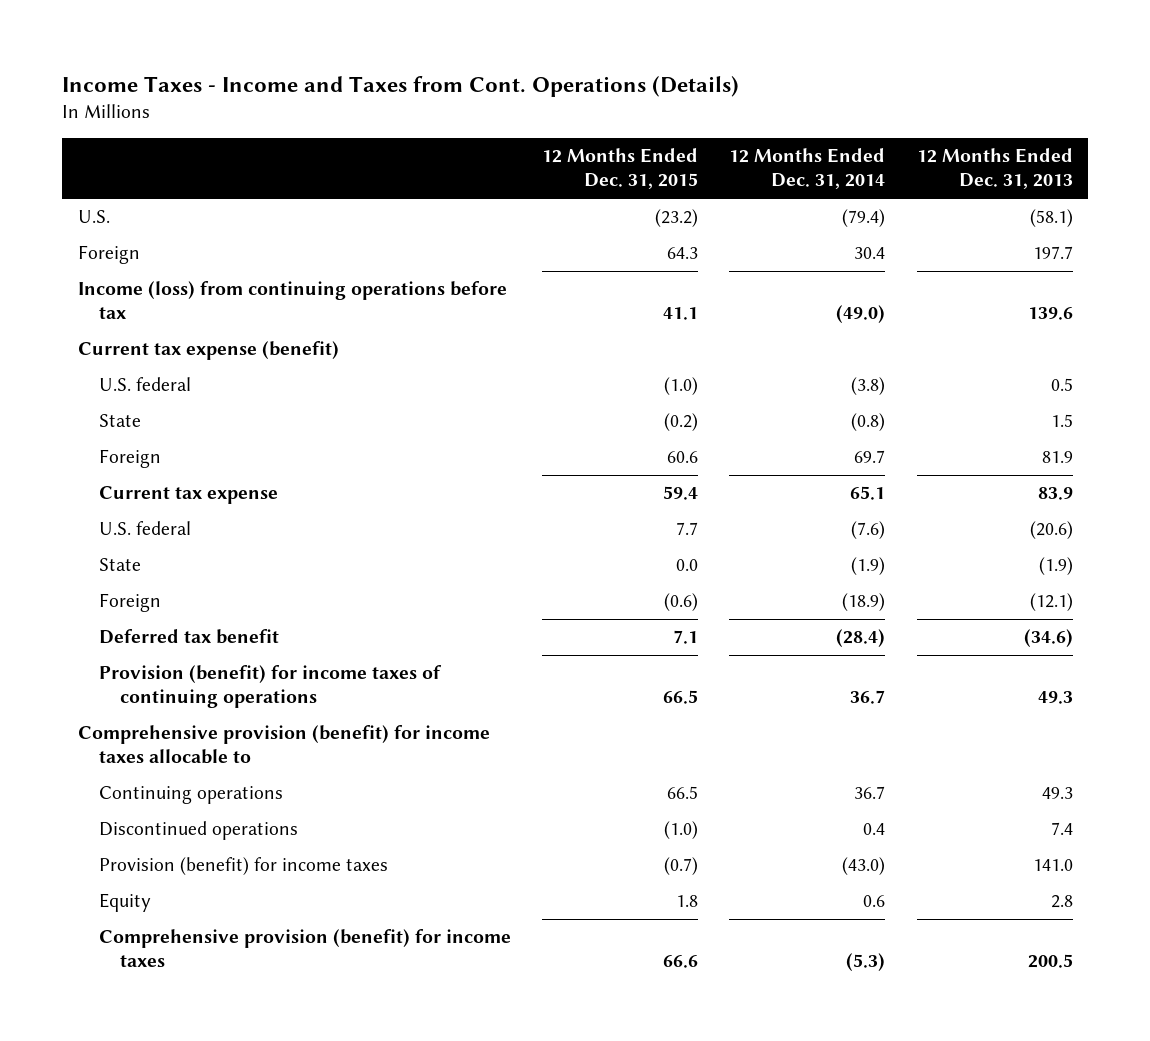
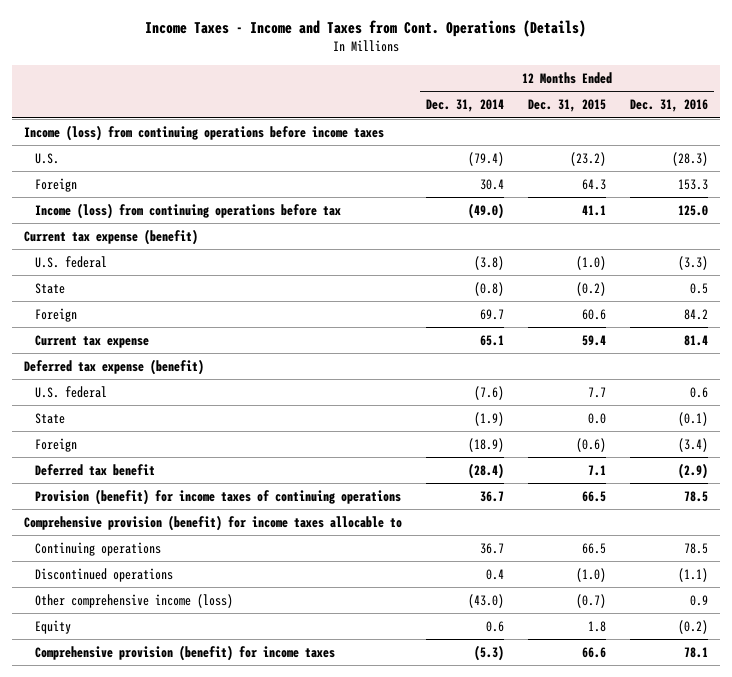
[916,148,1073,190] 12 Months Ended Dec. 31, 2013 -> none
none -> [630,99,709,113] Dec. 31, 2016
none -> [23,124,384,141] Income (loss) from continuing operations before income taxes
none -> [23,358,204,375] Deferred tax expense (benefit)
[98,857,388,876] Provision (benefit) for income taxes -> [34,593,233,608] Other comprehensive income (loss)

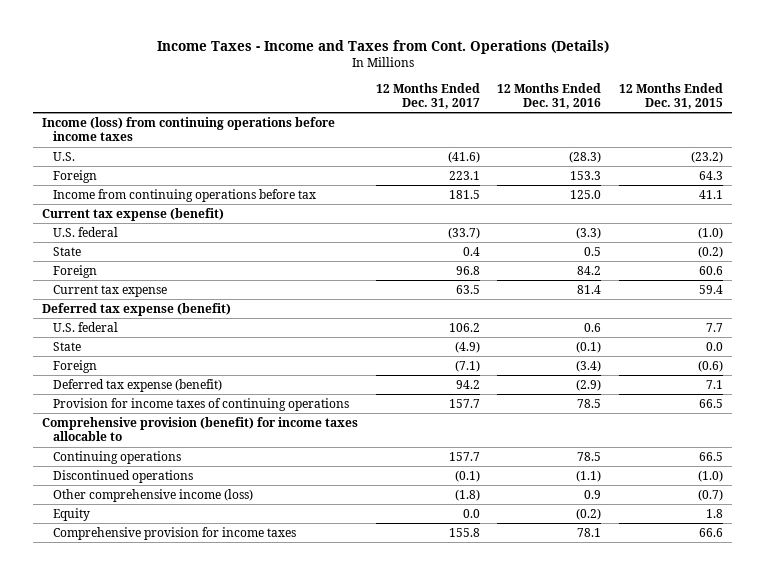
[426,99,505,113] Dec. 31, 2014 -> none
none -> [375,82,480,110] 12 Months Ended Dec. 31, 2017
[34,202,341,219] Income (loss) from continuing operations before tax -> [53,188,317,202] Income from continuing operations before tax
[34,463,155,476] Deferred tax benefit -> [53,378,223,392] Deferred tax expense (benefit)
[34,488,401,505] Provision (benefit) for income taxes of continuing operations -> [53,397,350,411] Provision for income taxes of continuing operations
[34,644,335,661] Comprehensive provision (benefit) for income taxes -> [53,526,297,540] Comprehensive provision for income taxes

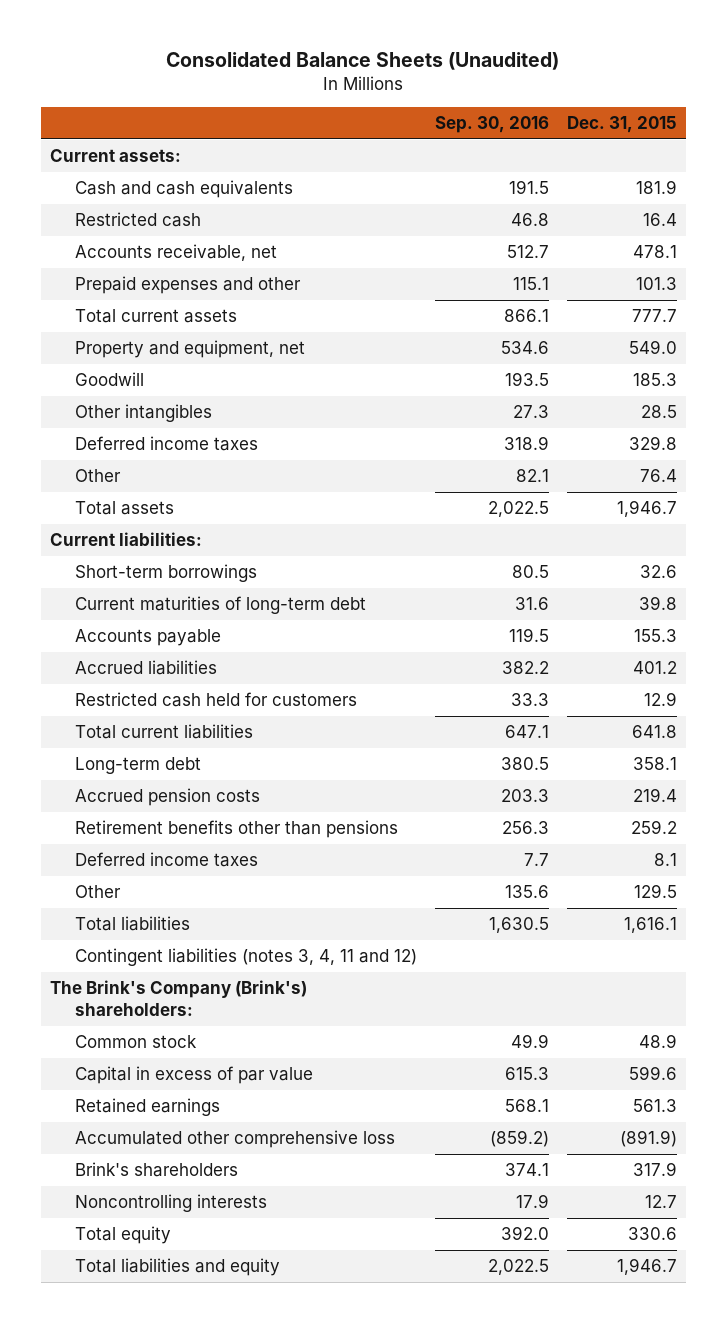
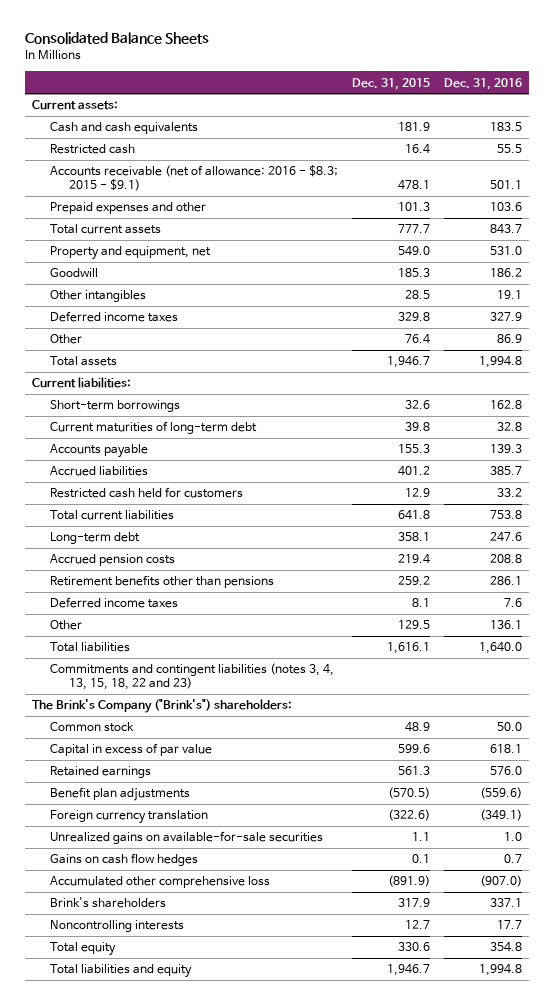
[166,52,560,71] Consolidated Balance Sheets (Unaudited) -> [24,32,209,45] Consolidated Balance Sheets
[434,116,549,134] Sep. 30, 2016 -> none
none -> [444,77,523,90] Dec. 31, 2016
[74,243,277,261] Accounts receivable, net -> [50,165,339,192] Accounts receivable (net of allowance: 2016 - $8.3; 2015 - $9.1)
[74,947,417,966] Contingent liabilities (notes 3, 4, 11 and 12) -> [50,663,335,691] Commitments and contingent liabilities (notes 3, 4, 13, 15, 18, 22 and 23)
[49,979,307,1017] The Brink's Company (Brink's) shareholders: -> [31,699,292,714] The Brink's Company ("Brink's") shareholders:
none -> [50,787,191,802] Benefit plan adjustments
none -> [50,810,209,825] Foreign currency translation
none -> [50,831,324,845] Unrealized gains on available-for-sale securities
none -> [50,853,199,867] Gains on cash flow hedges

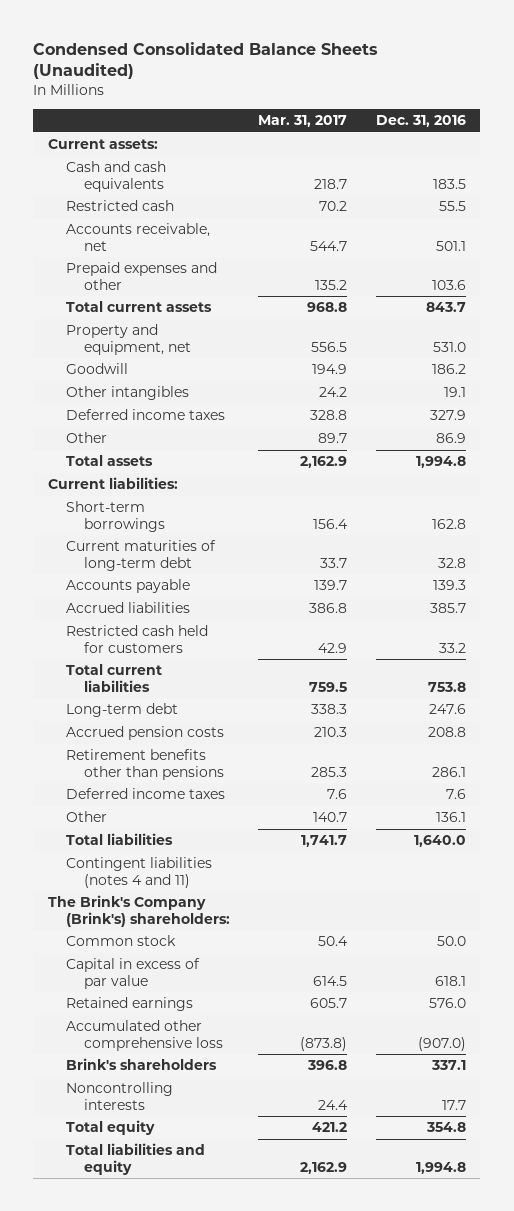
[24,32,209,45] Consolidated Balance Sheets -> [33,41,379,80] Condensed Consolidated Balance Sheets (Unaudited)
[352,77,431,90] Dec. 31, 2015 -> none
none -> [258,115,348,128] Mar. 31, 2017
[50,165,339,192] Accounts receivable (net of allowance: 2016 - $8.3; 2015 - $9.1) -> [65,223,210,251] Accounts receivable, net
[50,663,335,691] Commitments and contingent liabilities (notes 3, 4, 13, 15, 18, 22 and 23) -> [65,857,212,888] Contingent liabilities (notes 4 and 11)
[31,699,292,714] The Brink's Company ("Brink's") shareholders: -> [47,895,230,927] The Brink's Company (Brink's) shareholders:
[50,787,191,802] Benefit plan adjustments -> none
[50,810,209,825] Foreign currency translation -> none
[50,831,324,845] Unrealized gains on available-for-sale securities -> none
[50,853,199,867] Gains on cash flow hedges -> none

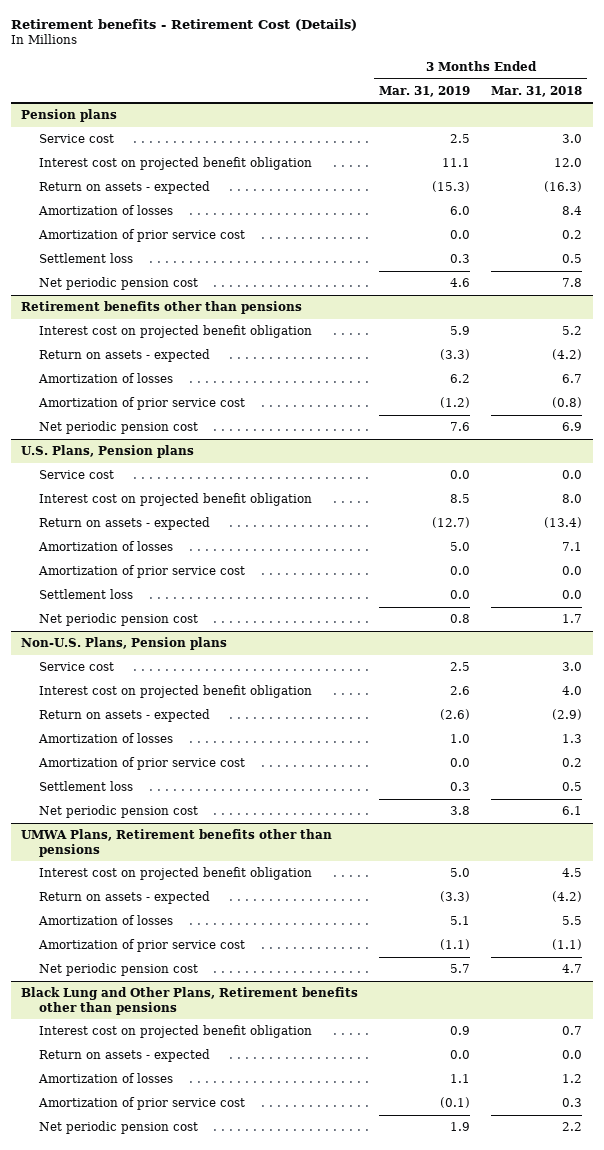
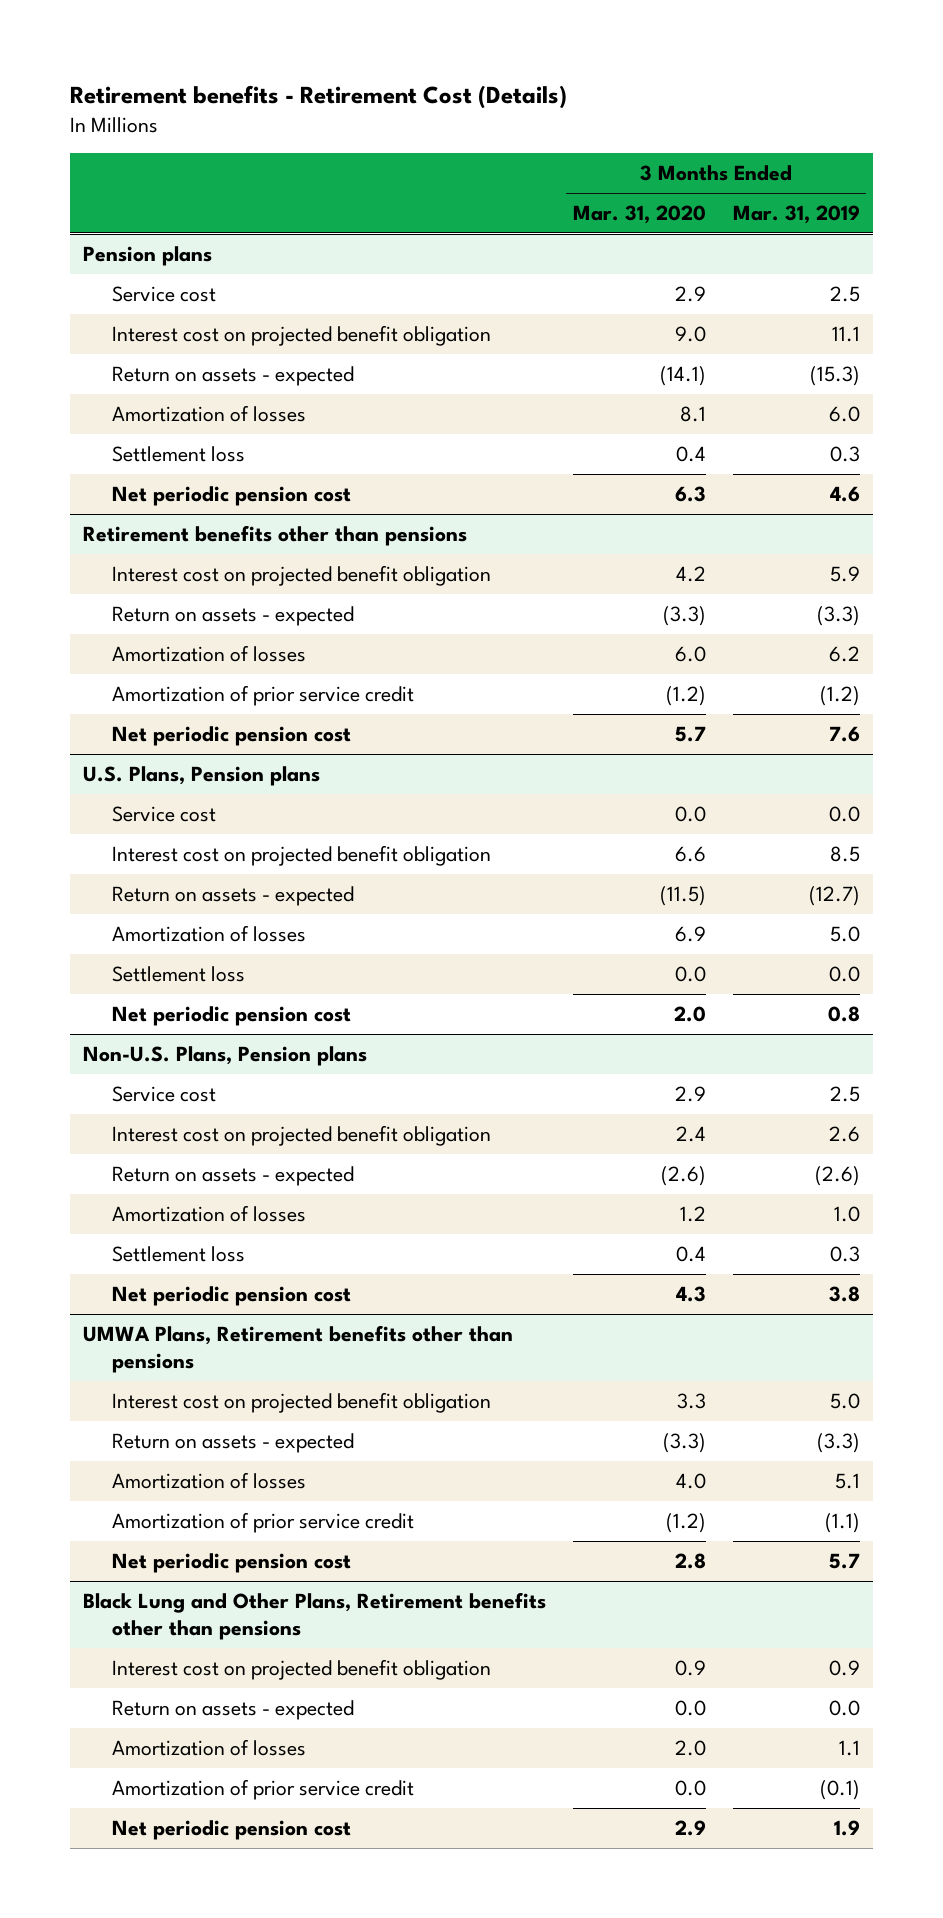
[491,85,583,97] Mar. 31, 2018 -> none
none -> [572,204,706,224] Mar. 31, 2020
[38,228,246,242] Amortization of prior service cost -> none
[38,396,246,410] Amortization of prior service cost -> [112,684,415,706] Amortization of prior service credit
[38,564,246,578] Amortization of prior service cost -> none
[38,756,246,770] Amortization of prior service cost -> none
[38,938,246,952] Amortization of prior service cost -> [112,1511,415,1533] Amortization of prior service credit
[38,1096,246,1110] Amortization of prior service cost -> [112,1778,415,1800] Amortization of prior service credit

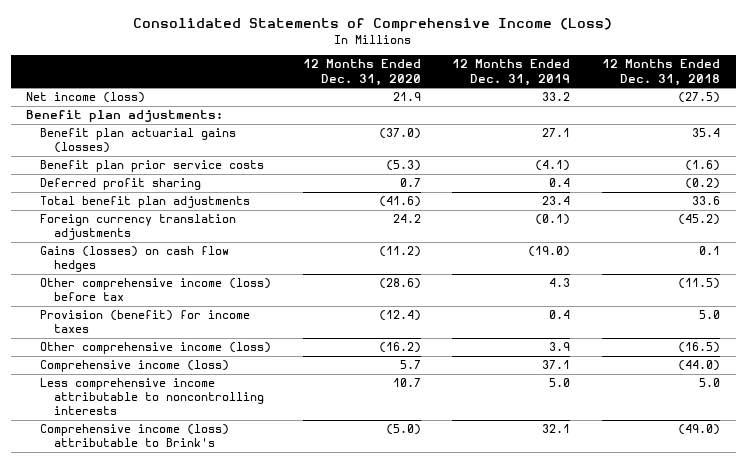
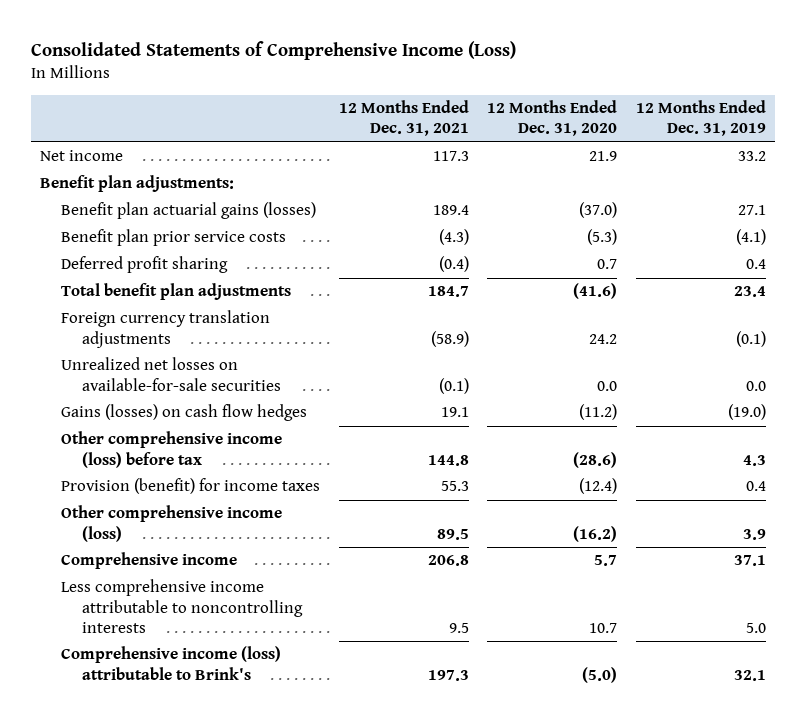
[601,59,720,86] 12 Months Ended Dec. 31, 2018 -> none
none -> [338,99,469,137] 12 Months Ended Dec. 31, 2021
[26,92,146,104] Net income (loss) -> [40,150,124,162] Net income
none -> [61,357,282,391] Unrealized net losses on available-for-sale securities
[40,360,230,373] Comprehensive income (loss) -> [61,552,238,570] Comprehensive income

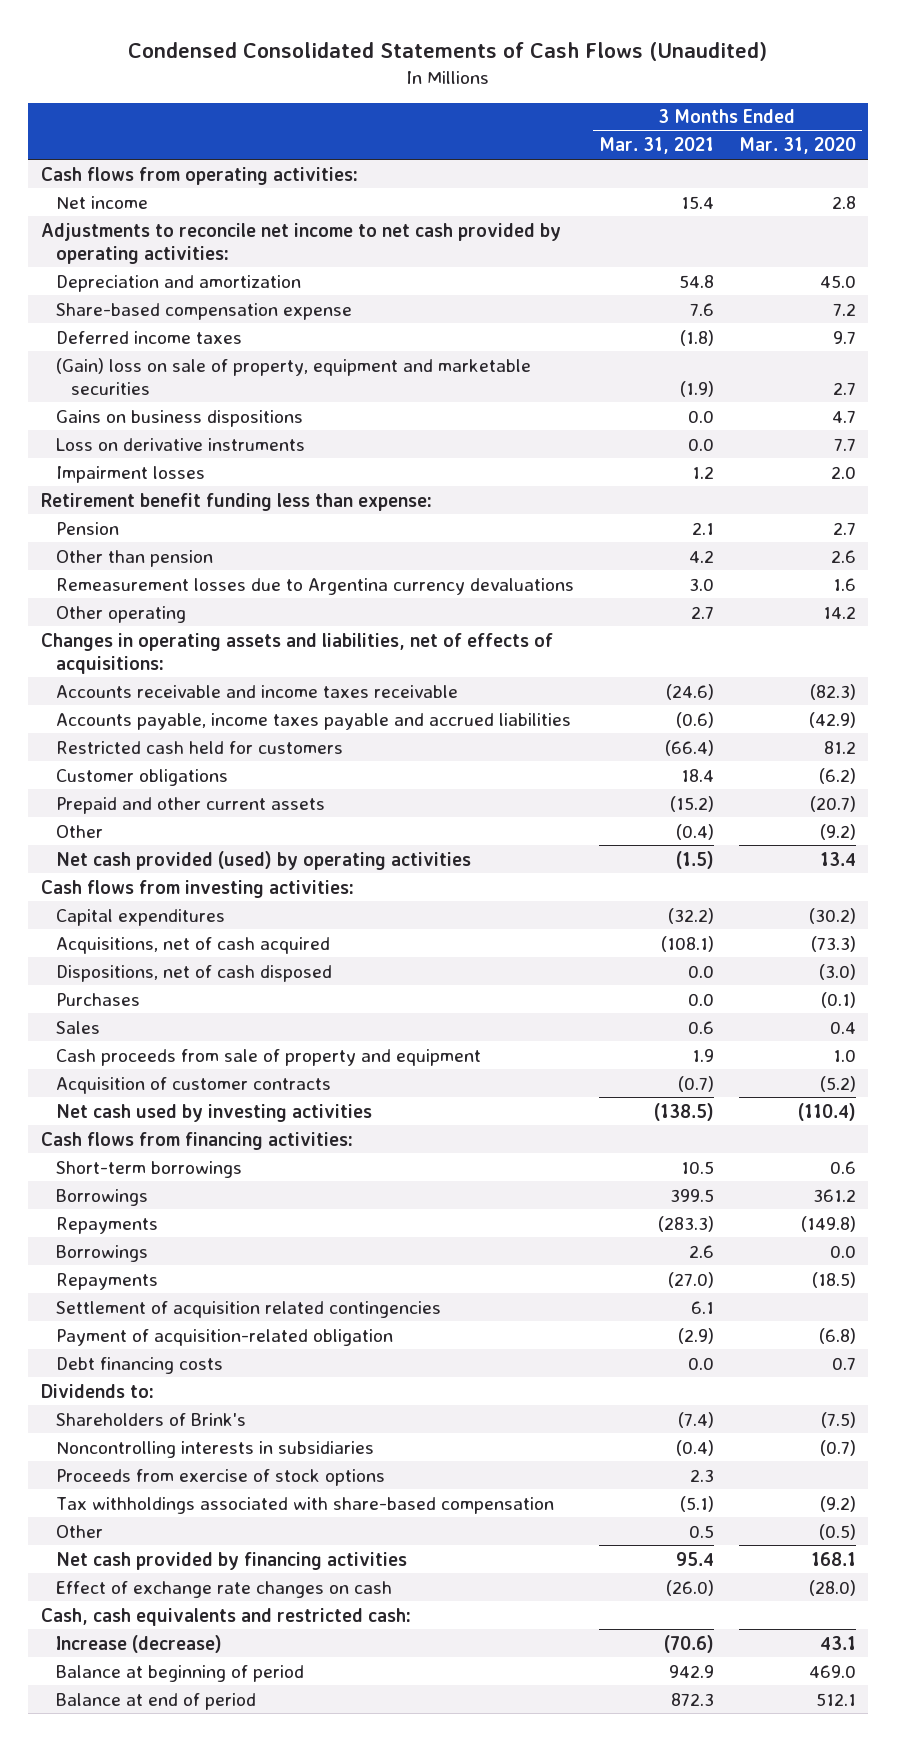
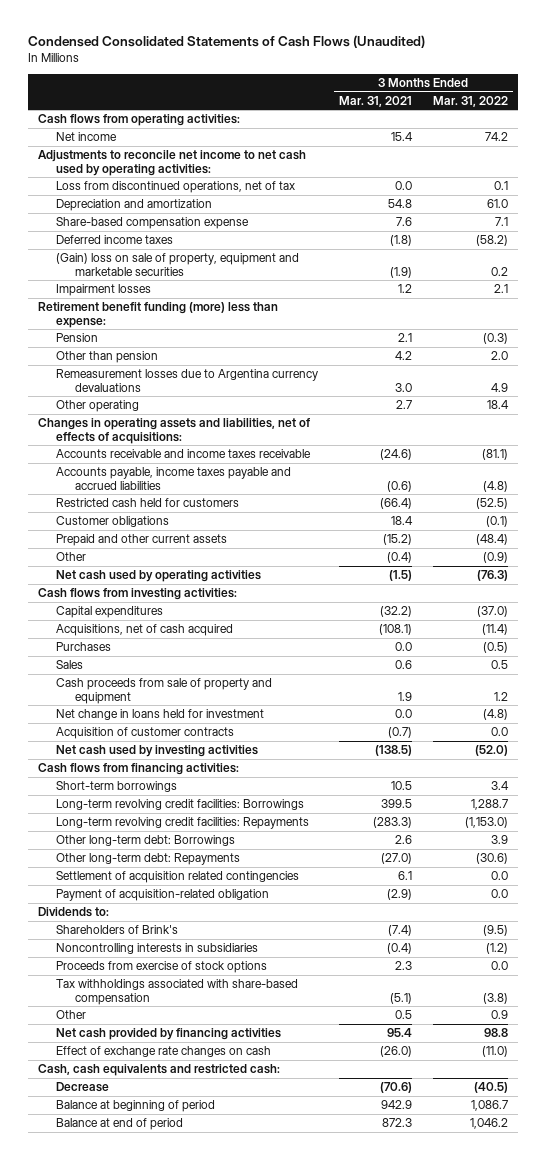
[738,137,856,155] Mar. 31, 2020 -> none
none -> [432,95,508,107] Mar. 31, 2022
[40,222,561,264] Adjustments to reconcile net income to net cash provided by operating activities: -> [38,150,307,176] Adjustments to reconcile net income to net cash used by operating activities:
none -> [56,181,296,194] Loss from discontinued operations, net of tax
[55,409,303,427] Gains on business dispositions -> none
[55,437,305,451] Loss on derivative instruments -> none
[40,492,432,511] Retirement benefit funding less than expense: -> [38,302,279,328] Retirement benefit funding (more) less than expense:
[55,850,471,870] Net cash provided (used) by operating activities -> [56,570,262,583] Net cash used by operating activities
[55,964,332,982] Dispositions, net of cash disposed -> none
none -> [56,709,265,721] Net change in loans held for investment
[55,1188,148,1206] Borrowings -> [56,799,305,811] Long-term revolving credit facilities: Borrowings
[55,1216,158,1234] Repayments -> [56,817,310,830] Long-term revolving credit facilities: Repayments
[55,1244,148,1262] Borrowings -> [56,835,236,847] Other long-term debt: Borrowings
[55,1272,158,1290] Repayments -> [56,853,241,866] Other long-term debt: Repayments
[55,1356,223,1374] Debt financing costs -> none
[55,1634,222,1653] Increase (decrease) -> [56,1082,110,1093] Decrease

